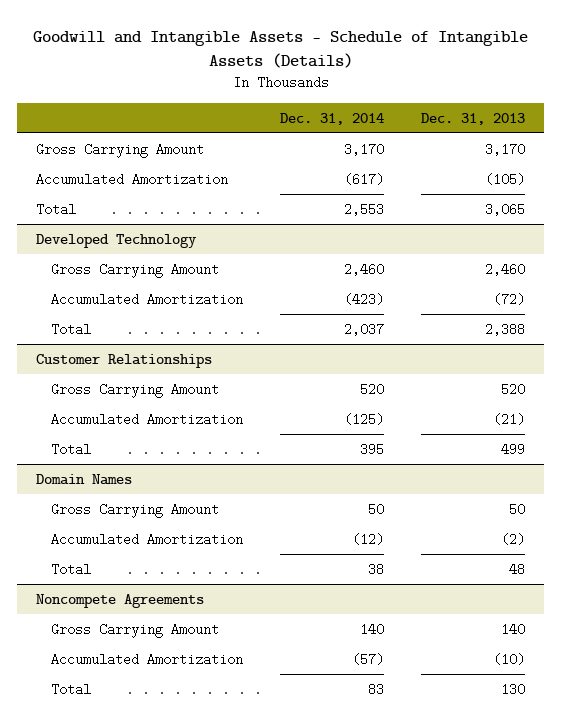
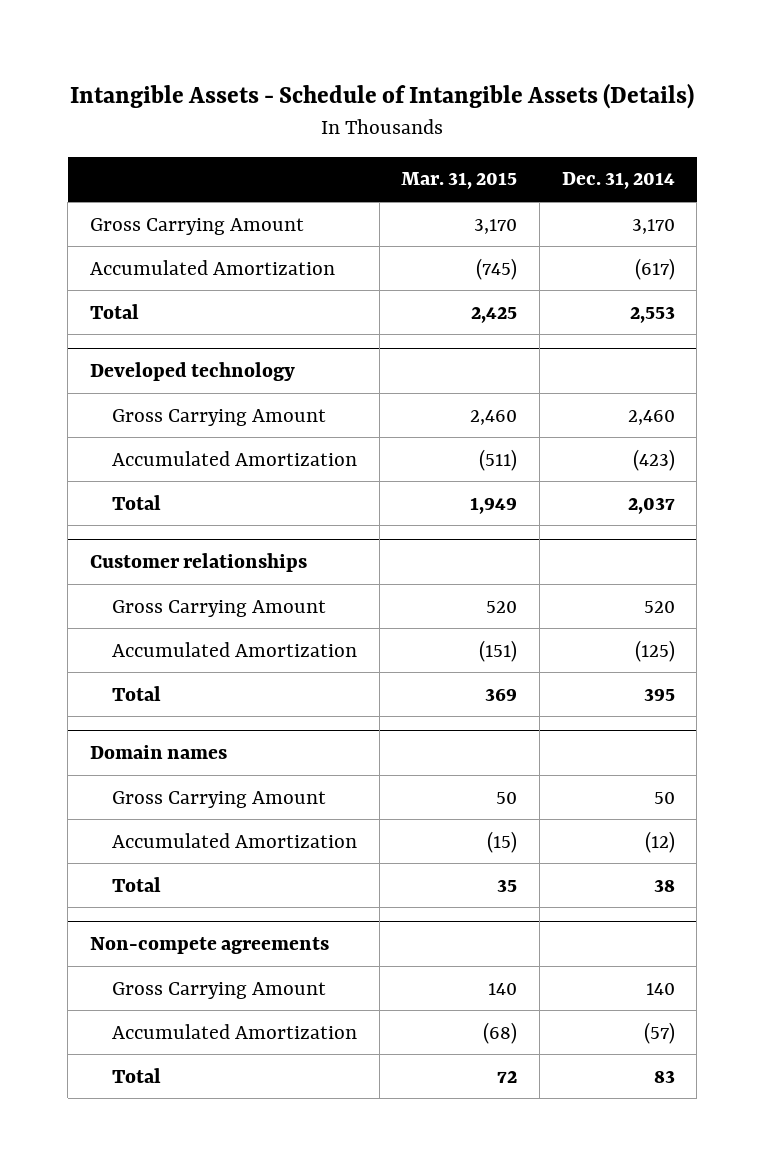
[32,30,528,69] Goodwill and Intangible Assets - Schedule of Intangible Assets (Details) -> [70,83,695,110] Intangible Assets - Schedule of Intangible Assets (Details)
[421,112,526,125] Dec. 31, 2013 -> none
none -> [401,172,518,190] Mar. 31, 2015
[35,233,197,248] Developed Technology -> [89,362,295,382] Developed technology
[35,353,212,368] Customer Relationships -> [89,553,307,573] Customer relationships
[35,473,132,485] Domain Names -> [89,745,227,760] Domain names
[35,593,204,608] Noncompete Agreements -> [89,937,329,955] Non-compete agreements

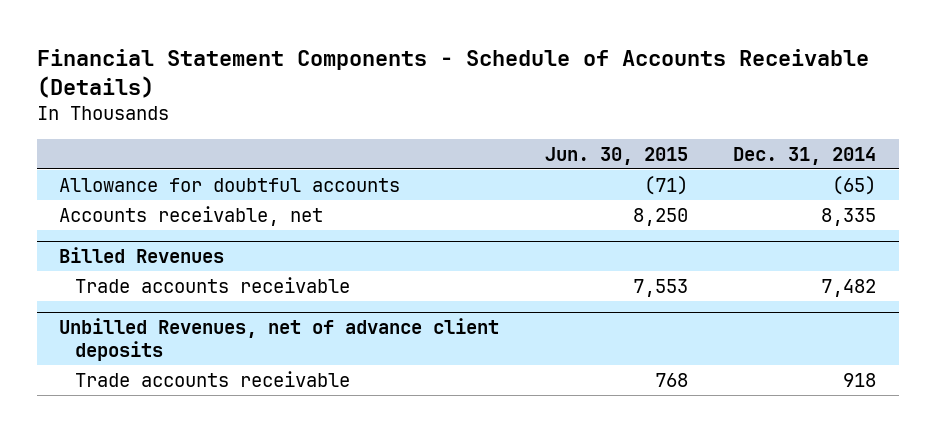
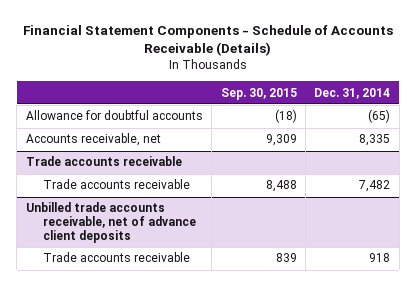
[544,146,688,165] Jun. 30, 2015 -> none
none -> [220,87,297,100] Sep. 30, 2015
[59,247,225,264] Billed Revenues -> [25,156,182,167] Trade accounts receivable
[59,318,500,361] Unbilled Revenues, net of advance client deposits -> [25,202,197,243] Unbilled trade accounts receivable, net of advance client deposits

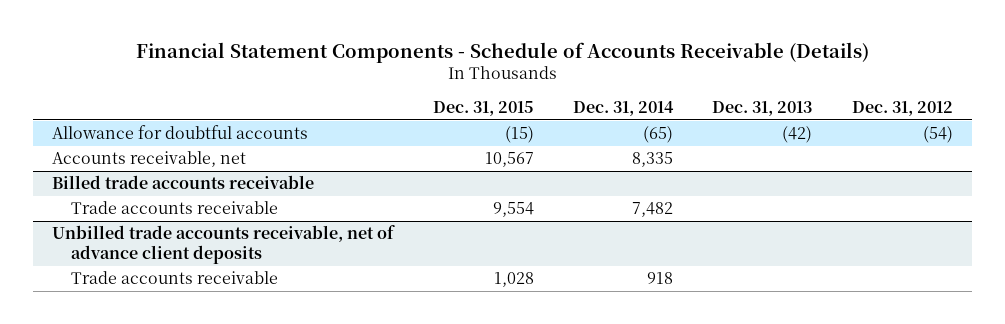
[220,87,297,100] Sep. 30, 2015 -> none
none -> [432,101,534,117] Dec. 31, 2015
none -> [712,101,813,117] Dec. 31, 2013
none -> [851,101,953,117] Dec. 31, 2012
[25,156,182,167] Trade accounts receivable -> [52,175,315,190] Billed trade accounts receivable

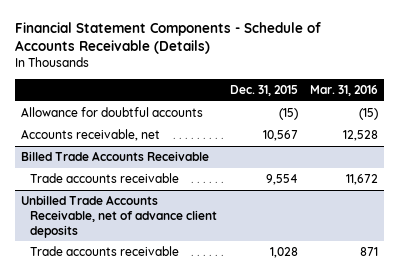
[573,101,675,117] Dec. 31, 2014 -> none
[712,101,813,117] Dec. 31, 2013 -> none
[851,101,953,117] Dec. 31, 2012 -> none
none -> [310,85,379,97] Mar. 31, 2016
[52,175,315,190] Billed trade accounts receivable -> [20,151,209,162] Billed Trade Accounts Receivable
[52,225,396,265] Unbilled trade accounts receivable, net of advance client deposits -> [20,195,218,238] Unbilled Trade Accounts Receivable, net of advance client deposits

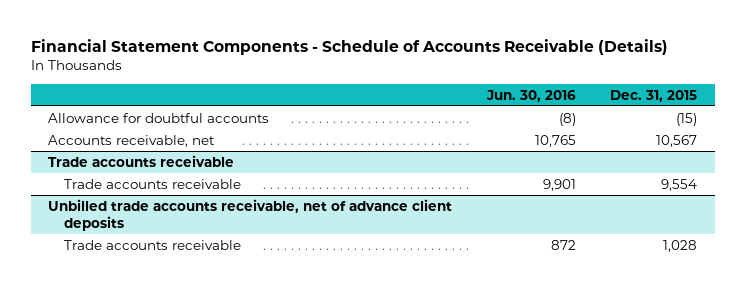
[310,85,379,97] Mar. 31, 2016 -> none
none -> [485,89,576,102] Jun. 30, 2016
[20,151,209,162] Billed Trade Accounts Receivable -> [48,154,235,167] Trade accounts receivable
[20,195,218,238] Unbilled Trade Accounts Receivable, net of advance client deposits -> [48,198,453,231] Unbilled trade accounts receivable, net of advance client deposits

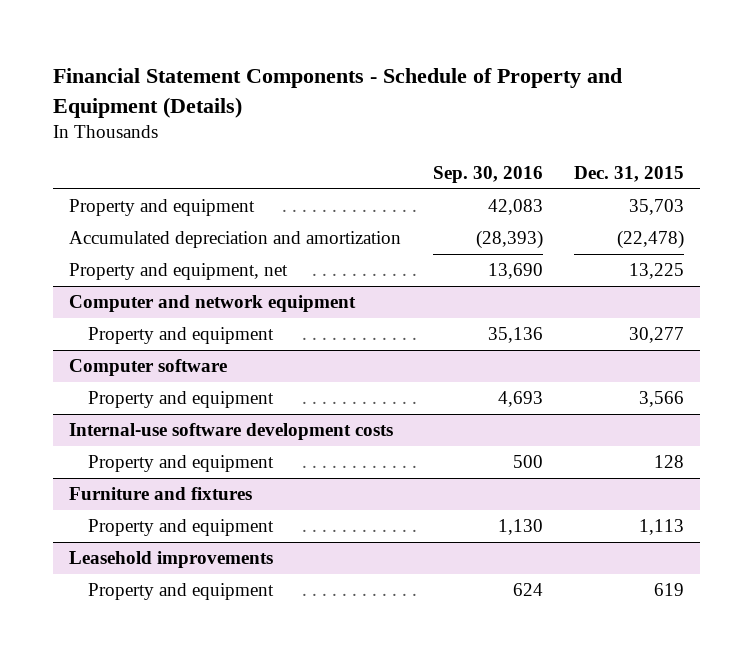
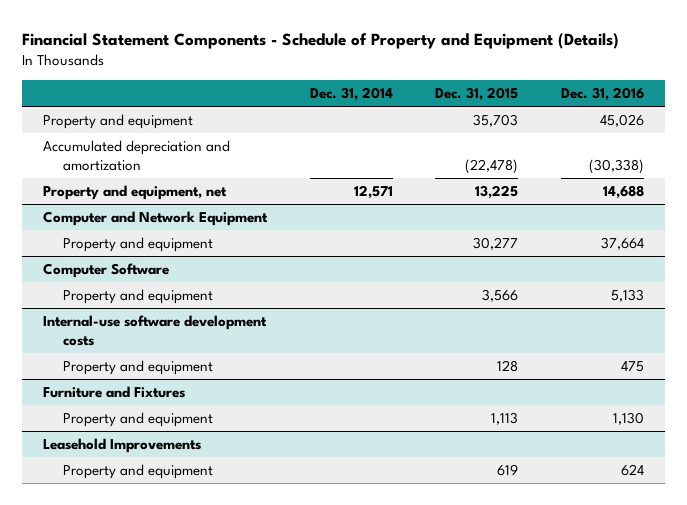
[432,166,543,184] Sep. 30, 2016 -> none
none -> [309,86,393,101] Dec. 31, 2014
none -> [560,86,644,101] Dec. 31, 2016
[69,294,357,312] Computer and network equipment -> [43,210,269,226] Computer and Network Equipment
[69,358,228,376] Computer software -> [43,262,170,278] Computer Software
[69,486,253,500] Furniture and fixtures -> [43,385,186,398] Furniture and Fixtures
[69,550,274,568] Leasehold improvements -> [43,437,202,453] Leasehold Improvements

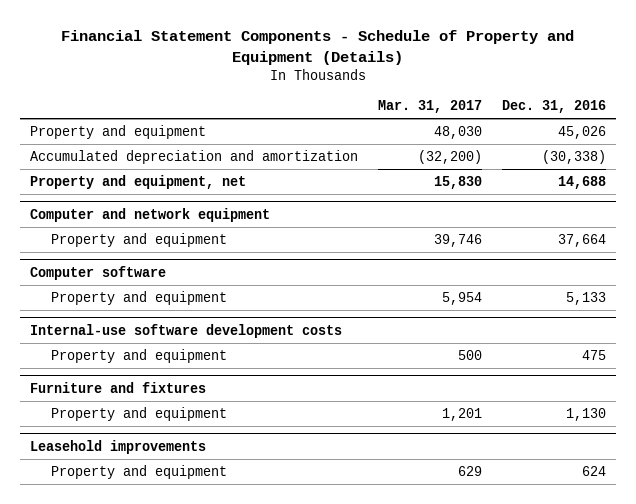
[309,86,393,101] Dec. 31, 2014 -> none
[435,86,519,101] Dec. 31, 2015 -> none
none -> [378,100,483,114] Mar. 31, 2017
[43,210,269,226] Computer and Network Equipment -> [29,207,270,222] Computer and network equipment
[43,262,170,278] Computer Software -> [29,265,166,280] Computer software
[43,385,186,398] Furniture and Fixtures -> [29,381,206,393] Furniture and fixtures
[43,437,202,453] Leasehold Improvements -> [29,439,206,454] Leasehold improvements

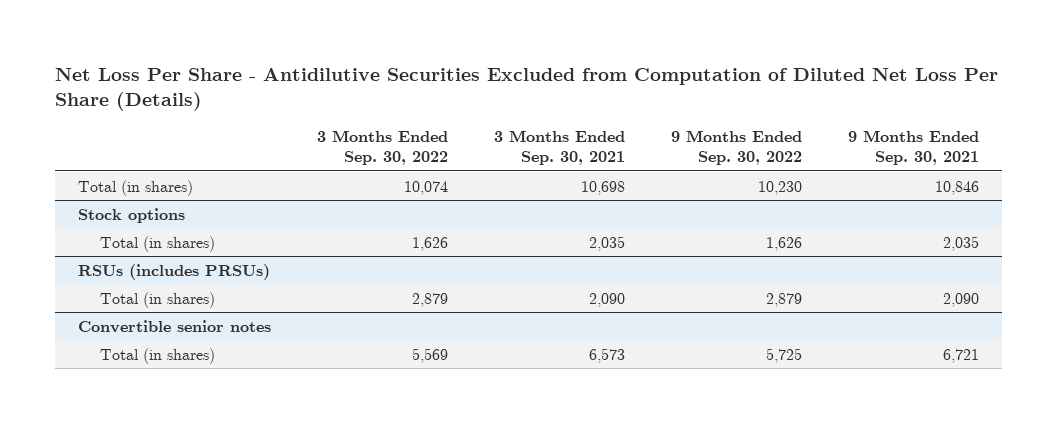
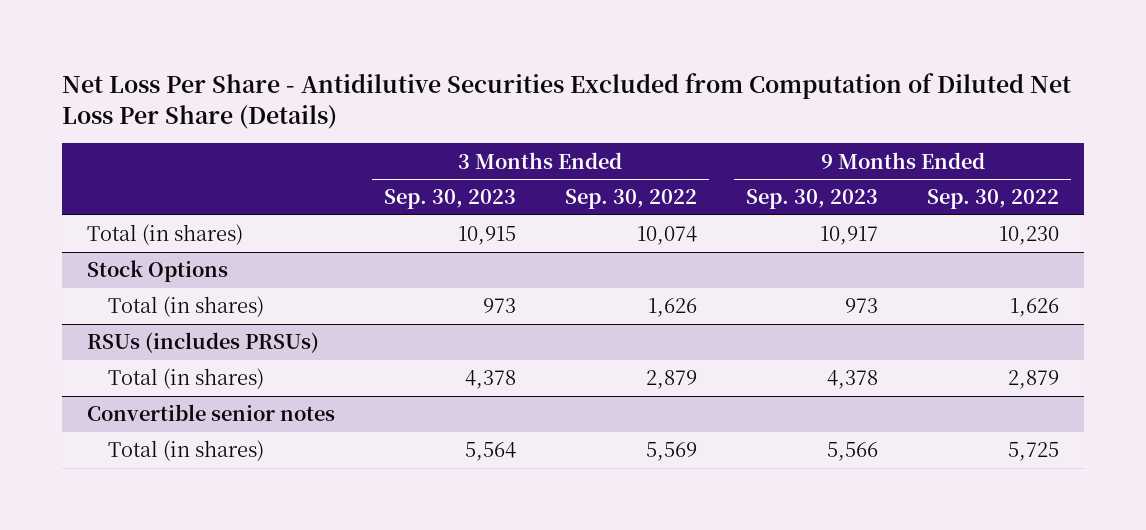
[494,129,626,166] 3 Months Ended Sep. 30, 2021 -> none
[847,129,979,166] 9 Months Ended Sep. 30, 2021 -> none
none -> [383,189,516,210] Sep. 30, 2023
none -> [745,189,878,210] Sep. 30, 2023
[78,207,186,223] Stock options -> [86,260,228,283] Stock Options

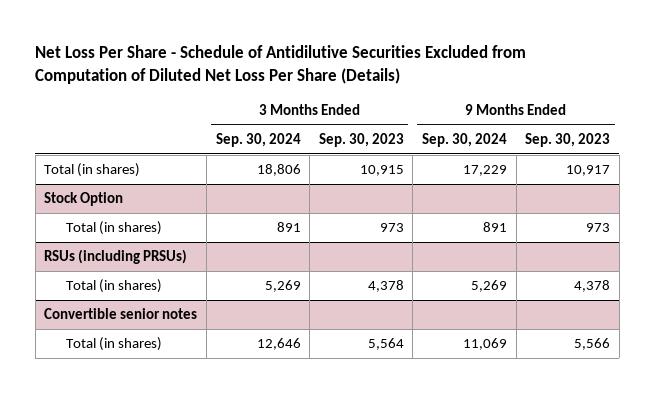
[62,72,1072,129] Net Loss Per Share - Antidilutive Securities Excluded from Computation of Diluted Net Loss Per Share (Details) -> [35,45,527,85] Net Loss Per Share - Schedule of Antidilutive Securities Excluded from Computation of Diluted Net Loss Per Share (Details)
[564,189,697,210] Sep. 30, 2022 -> none
[927,189,1060,210] Sep. 30, 2022 -> none
none -> [215,133,301,148] Sep. 30, 2024
none -> [421,133,507,148] Sep. 30, 2024
[86,260,228,283] Stock Options -> [44,192,124,207] Stock Option
[86,332,319,354] RSUs (includes PRSUs) -> [44,249,188,265] RSUs (including PRSUs)

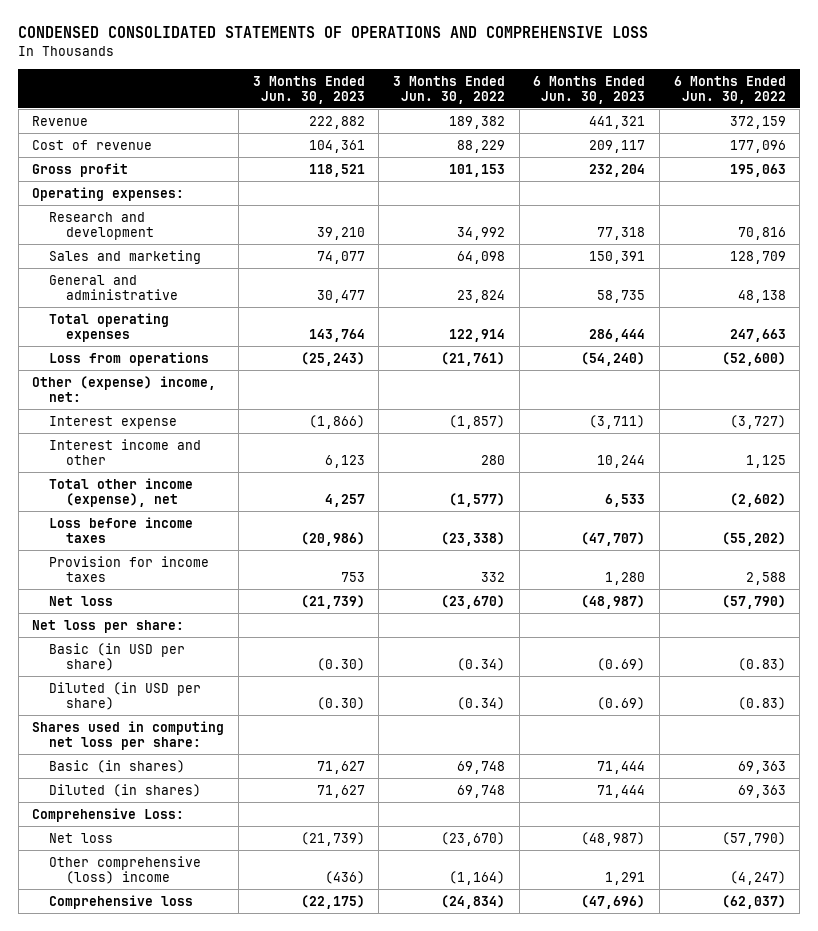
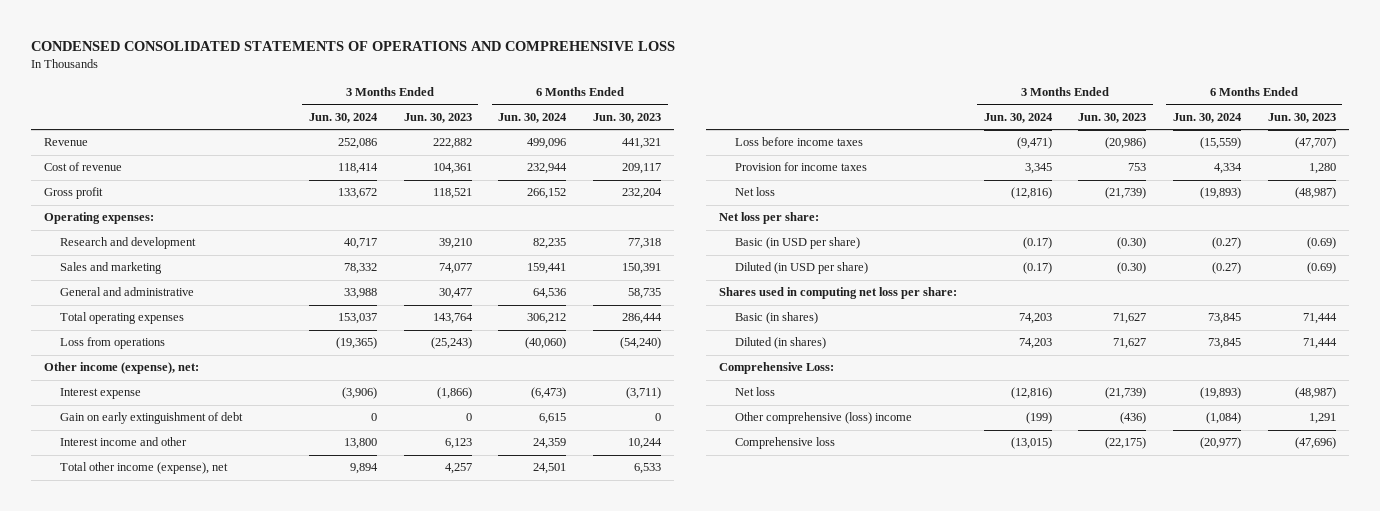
[392,75,505,104] 3 Months Ended Jun. 30, 2022 -> none
[673,75,786,104] 6 Months Ended Jun. 30, 2022 -> none
none -> [309,113,379,124] Jun. 30, 2024
none -> [498,113,568,124] Jun. 30, 2024
[32,375,217,402] Other (expense) income, net: -> [44,362,200,375] Other income (expense), net:
none -> [60,412,244,425] Gain on early extinguishment of debt

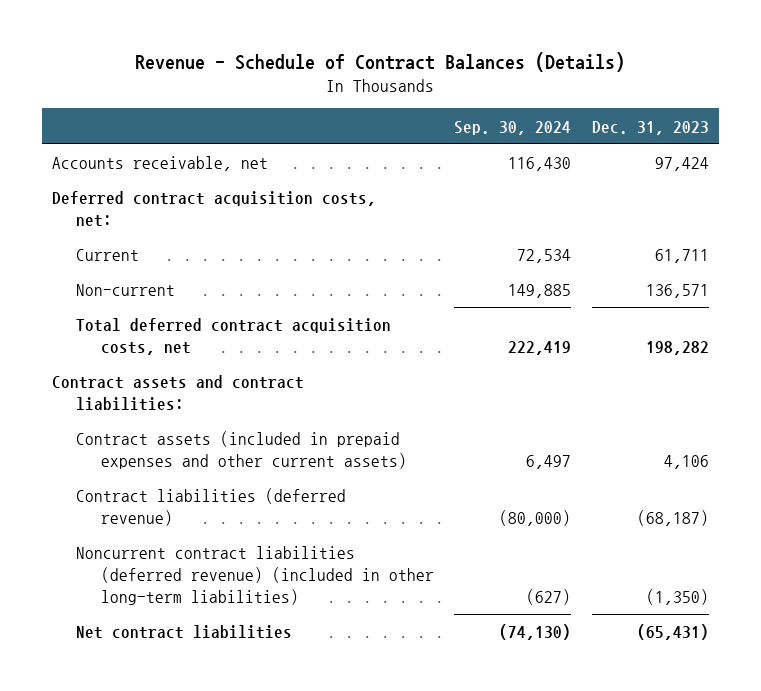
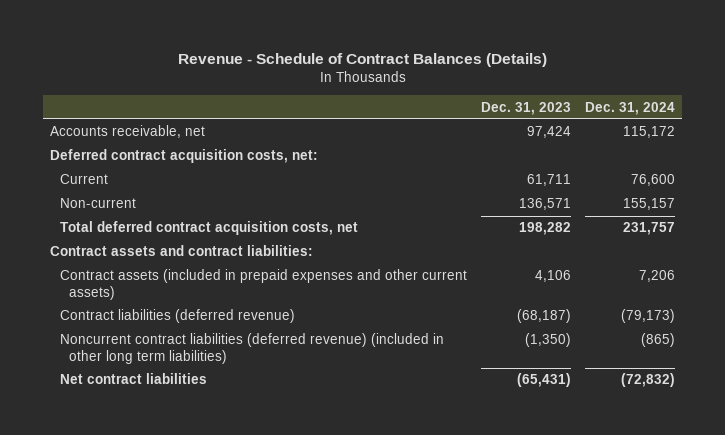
[454,120,572,135] Sep. 30, 2024 -> none
none -> [584,101,675,115] Dec. 31, 2024
[76,546,435,606] Noncurrent contract liabilities (deferred revenue) (included in other long-term liabilities) -> [59,333,444,364] Noncurrent contract liabilities (deferred revenue) (included in other long term liabilities)

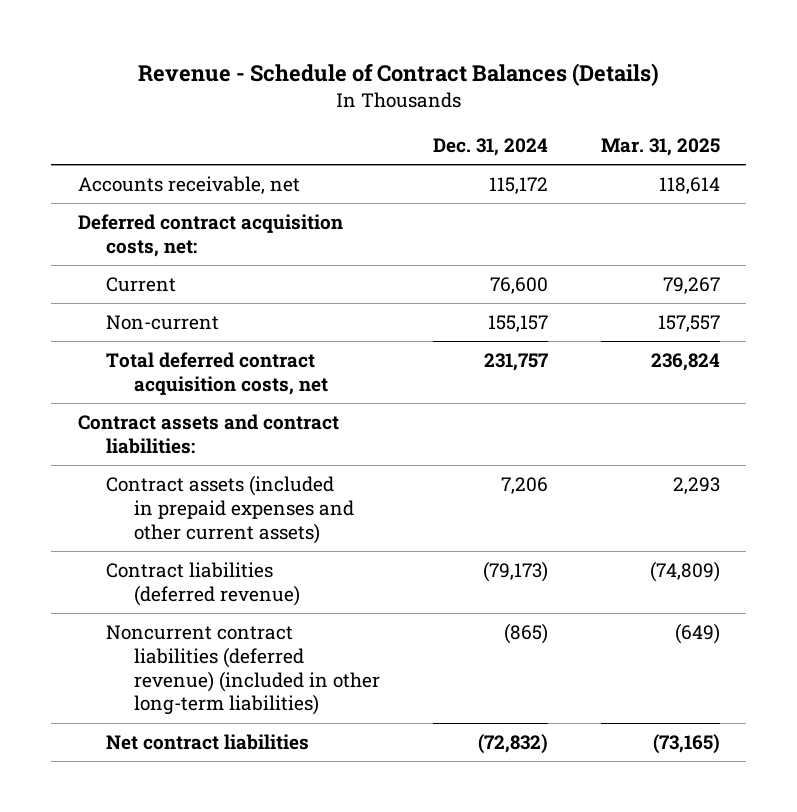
[480,101,571,115] Dec. 31, 2023 -> none
none -> [600,138,720,157] Mar. 31, 2025
[59,333,444,364] Noncurrent contract liabilities (deferred revenue) (included in other long term liabilities) -> [105,625,381,716] Noncurrent contract liabilities (deferred revenue) (included in other long-term liabilities)

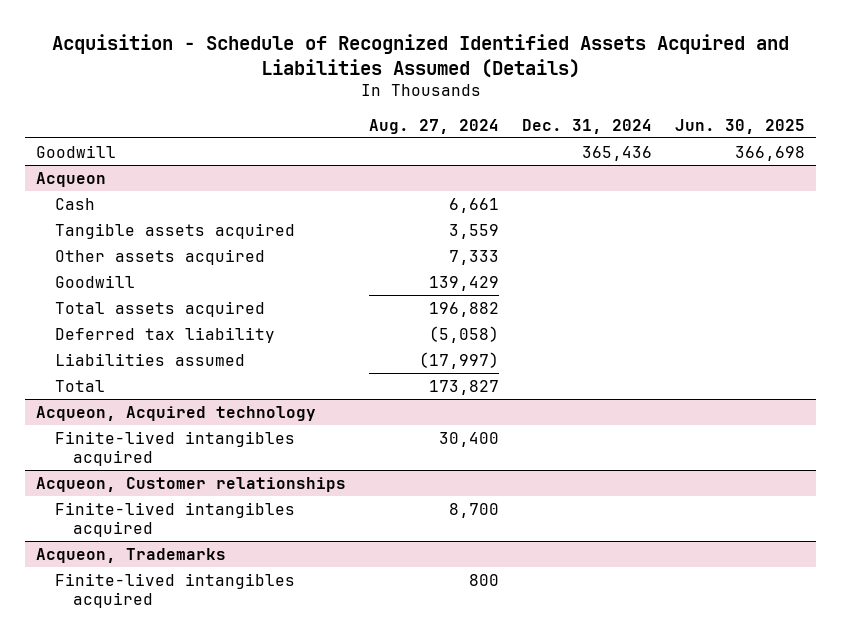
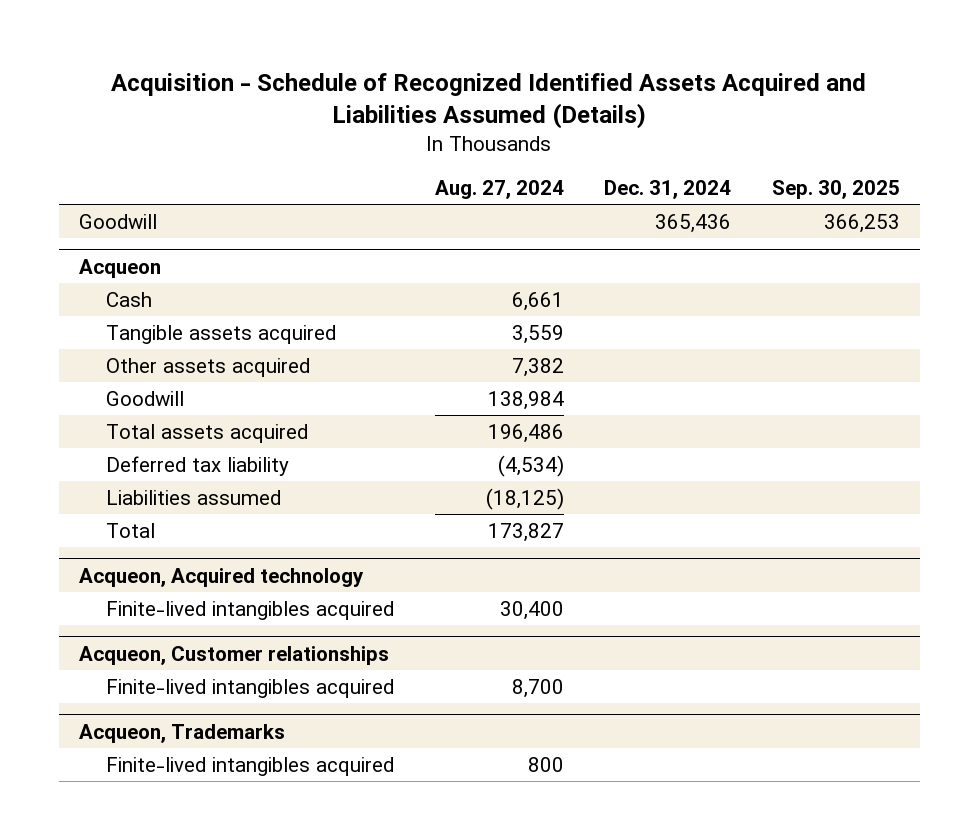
[674,118,805,134] Jun. 30, 2025 -> none
none -> [771,180,900,200] Sep. 30, 2025
[449,249,500,265] 7,333 -> [511,357,564,377] 7,382
[429,275,500,291] 139,429 -> [487,390,564,410] 138,984
[429,301,500,317] 196,882 -> [487,423,564,443] 196,486
[429,325,500,343] (5,058) -> [497,454,564,477] (4,534)
[419,351,500,369] (17,997) -> [485,487,564,510] (18,125)

